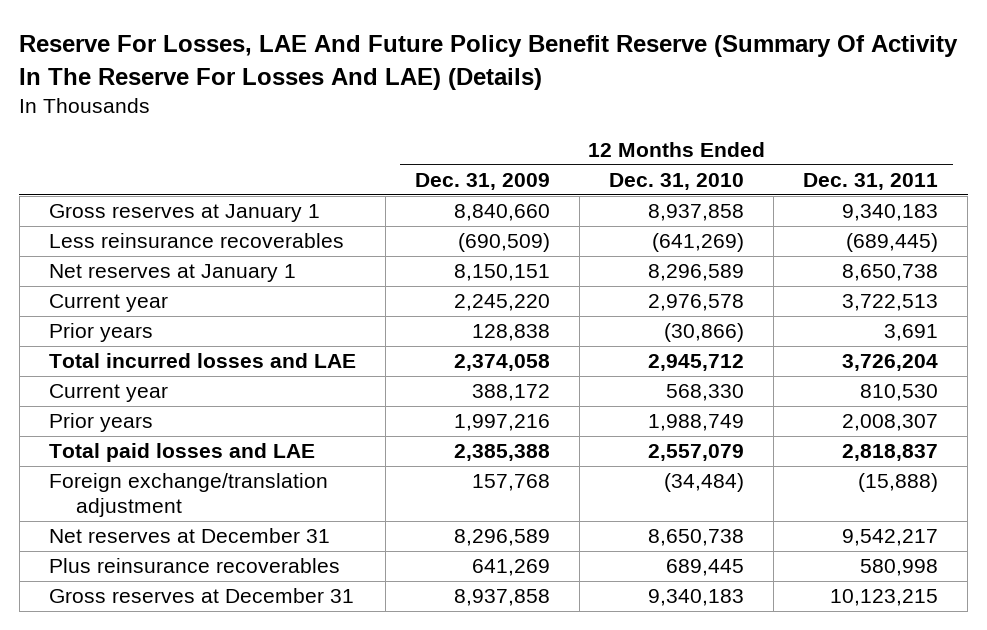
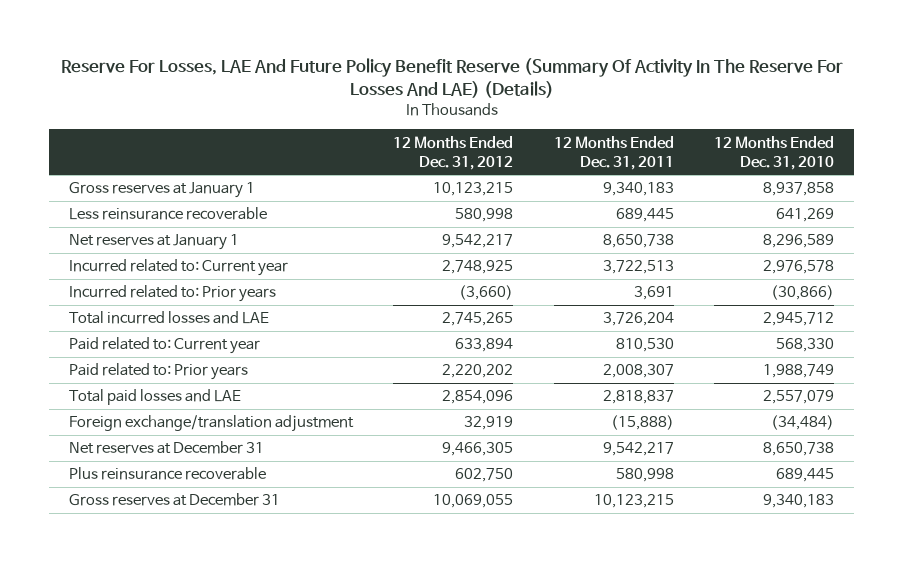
[414,172,550,190] Dec. 31, 2009 -> none
none -> [393,135,514,170] 12 Months Ended Dec. 31, 2012
[48,233,344,249] Less reinsurance recoverables -> [68,207,267,221] Less reinsurance recoverable
[652,233,745,253] (641,269) -> [776,208,835,223] 641,269
[846,233,939,253] (689,445) -> [615,208,674,223] 689,445
[48,294,168,313] Current year -> [68,259,288,277] Incurred related to: Current year
[48,323,153,343] Prior years -> [68,285,276,303] Incurred related to: Prior years
[48,384,168,403] Current year -> [68,337,260,355] Paid related to: Current year
[48,413,153,433] Prior years -> [68,363,248,381] Paid related to: Prior years
[48,558,340,574] Plus reinsurance recoverables -> [68,467,266,481] Plus reinsurance recoverable

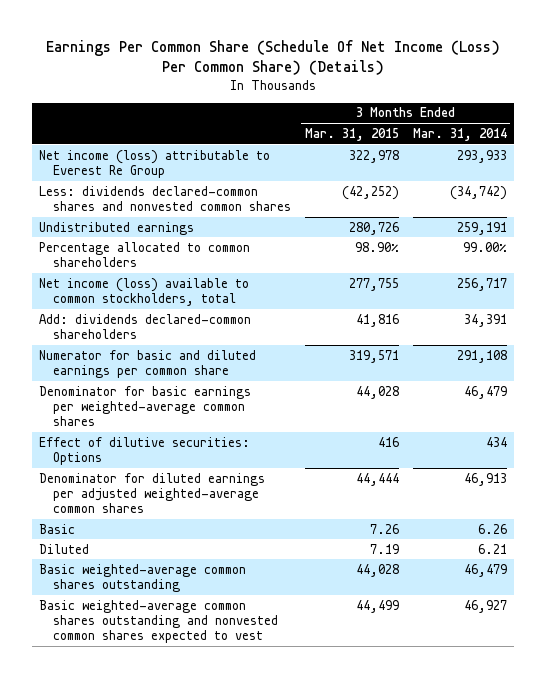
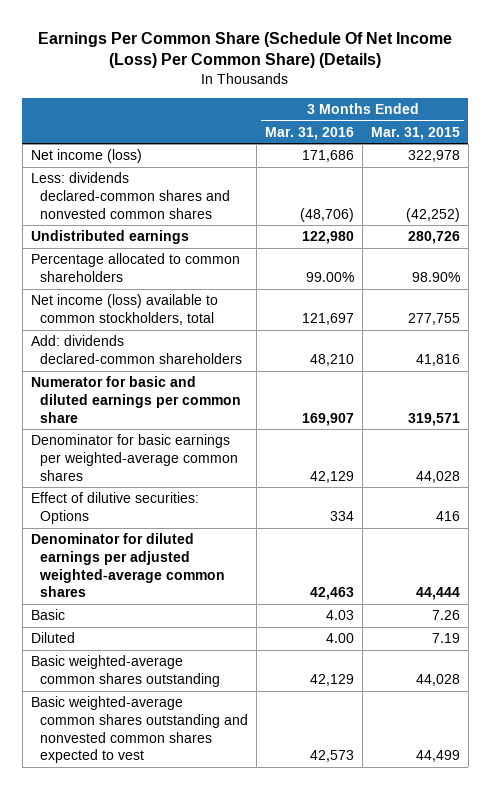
[412,127,507,141] Mar. 31, 2014 -> none
none -> [265,126,355,140] Mar. 31, 2016
[38,149,270,178] Net income (loss) attributable to Everest Re Group -> [30,149,142,164] Net income (loss)

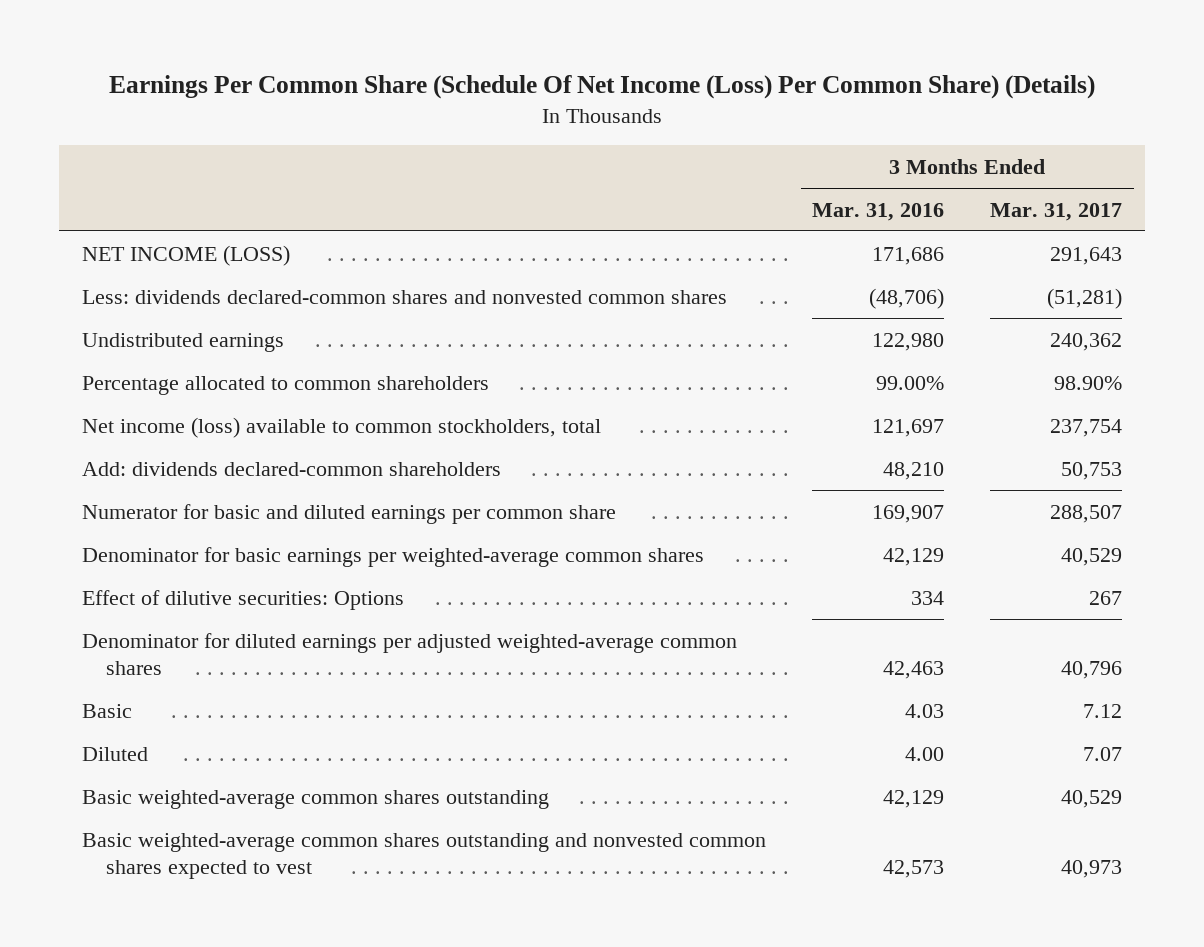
[371,126,461,140] Mar. 31, 2015 -> none
none -> [990,202,1123,221] Mar. 31, 2017
[30,149,142,164] Net income (loss) -> [81,244,290,266] NET INCOME (LOSS)

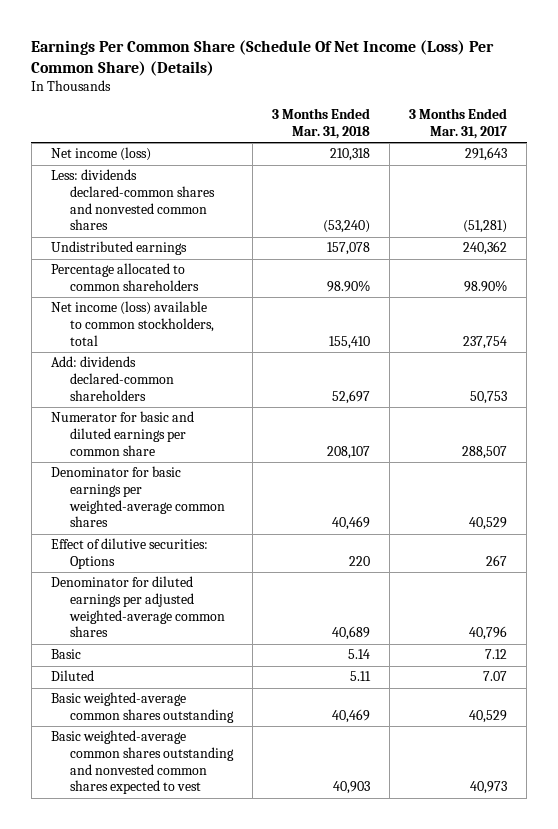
[812,202,945,221] Mar. 31, 2016 -> none
none -> [272,108,371,140] 3 Months Ended Mar. 31, 2018
[81,244,290,266] NET INCOME (LOSS) -> [50,147,151,162] Net income (loss)

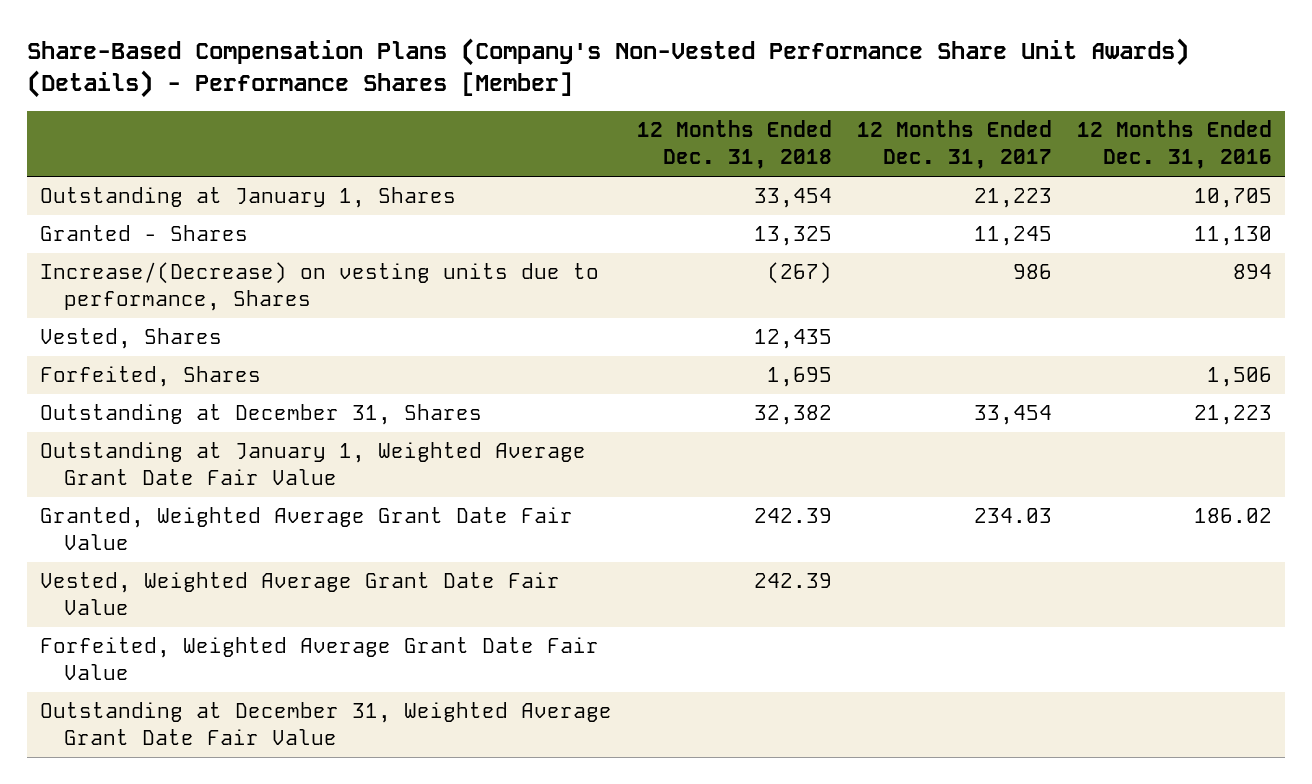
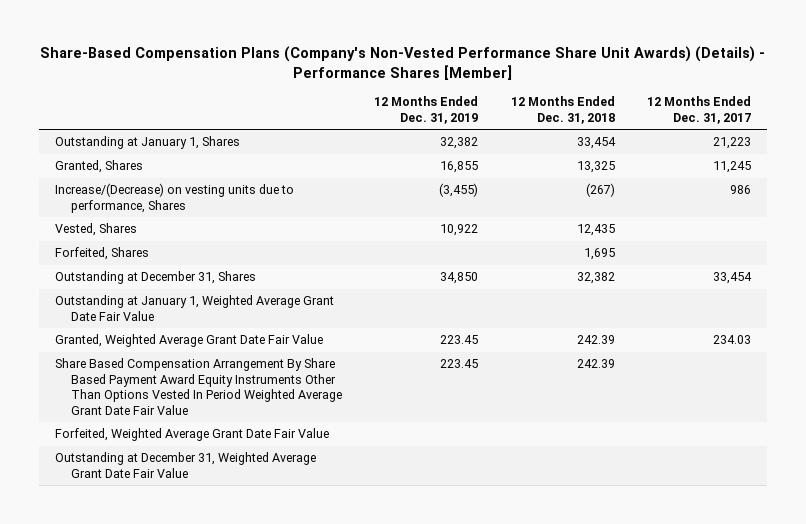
[1077,120,1273,170] 12 Months Ended Dec. 31, 2016 -> none
none -> [374,96,479,124] 12 Months Ended Dec. 31, 2019
[39,225,248,242] Granted - Shares -> [55,160,144,174] Granted, Shares
[39,572,560,615] Vested, Weighted Average Grant Date Fair Value -> [55,358,343,415] Share Based Compensation Arrangement By Share Based Payment Award Equity Instruments Other Than Options Vested In Period Weighted Average Grant Date Fair Value

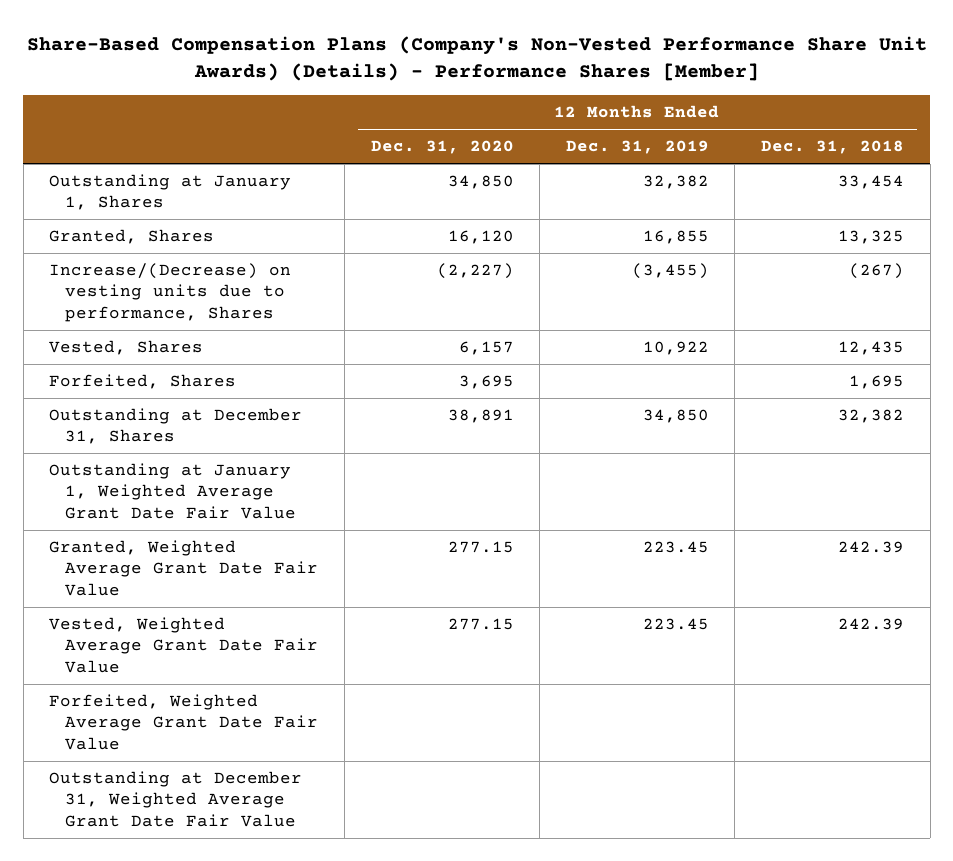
[646,96,751,124] 12 Months Ended Dec. 31, 2017 -> none
none -> [370,140,514,155] Dec. 31, 2020
[55,358,343,415] Share Based Compensation Arrangement By Share Based Payment Award Equity Instruments Other Than Options Vested In Period Weighted Average Grant Date Fair Value -> [49,617,319,673] Vested, Weighted Average Grant Date Fair Value

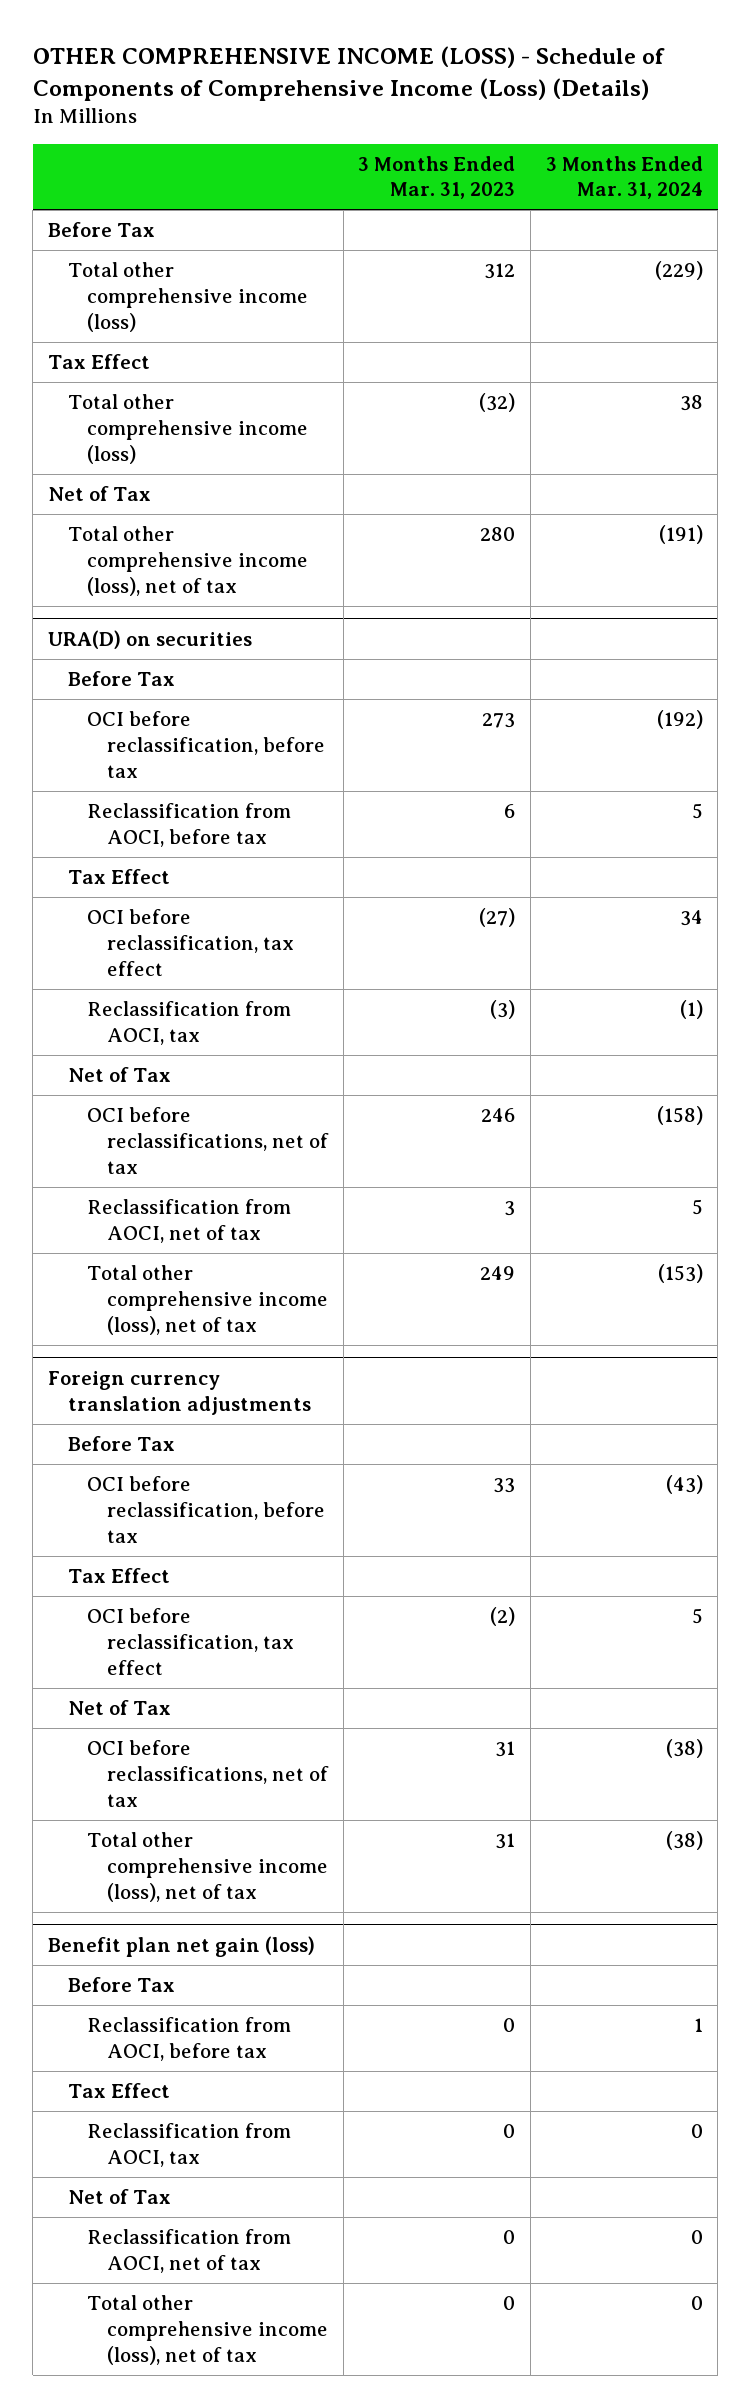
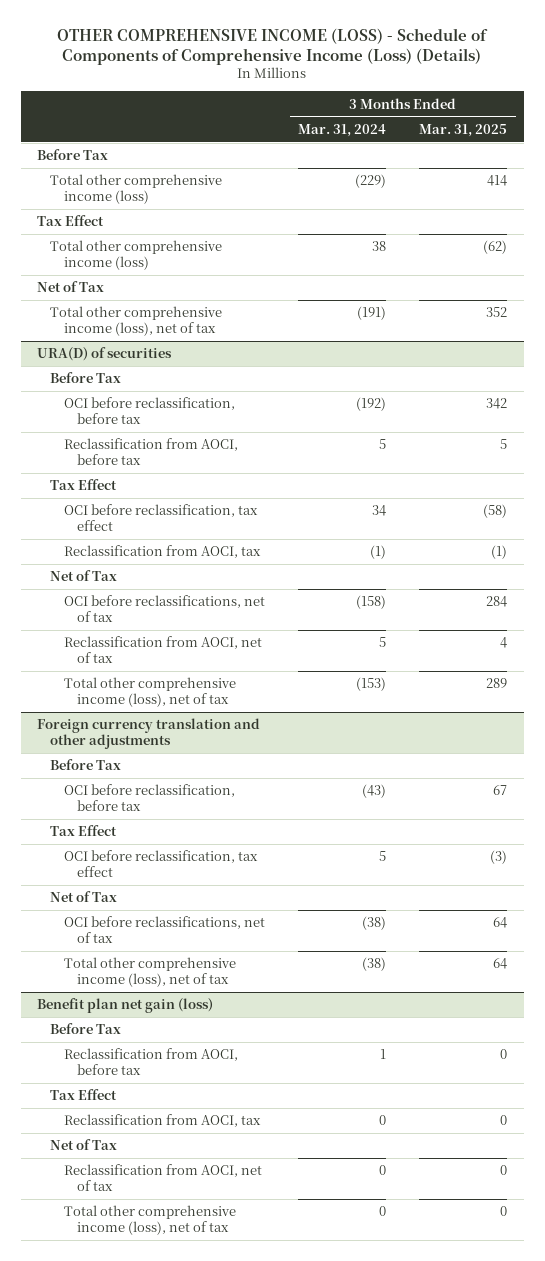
[358,155,516,200] 3 Months Ended Mar. 31, 2023 -> none
none -> [419,123,508,137] Mar. 31, 2025
[48,629,253,649] URA(D) on securities -> [37,347,173,362] URA(D) of securities
[48,1370,311,1415] Foreign currency translation adjustments -> [37,718,261,750] Foreign currency translation and other adjustments

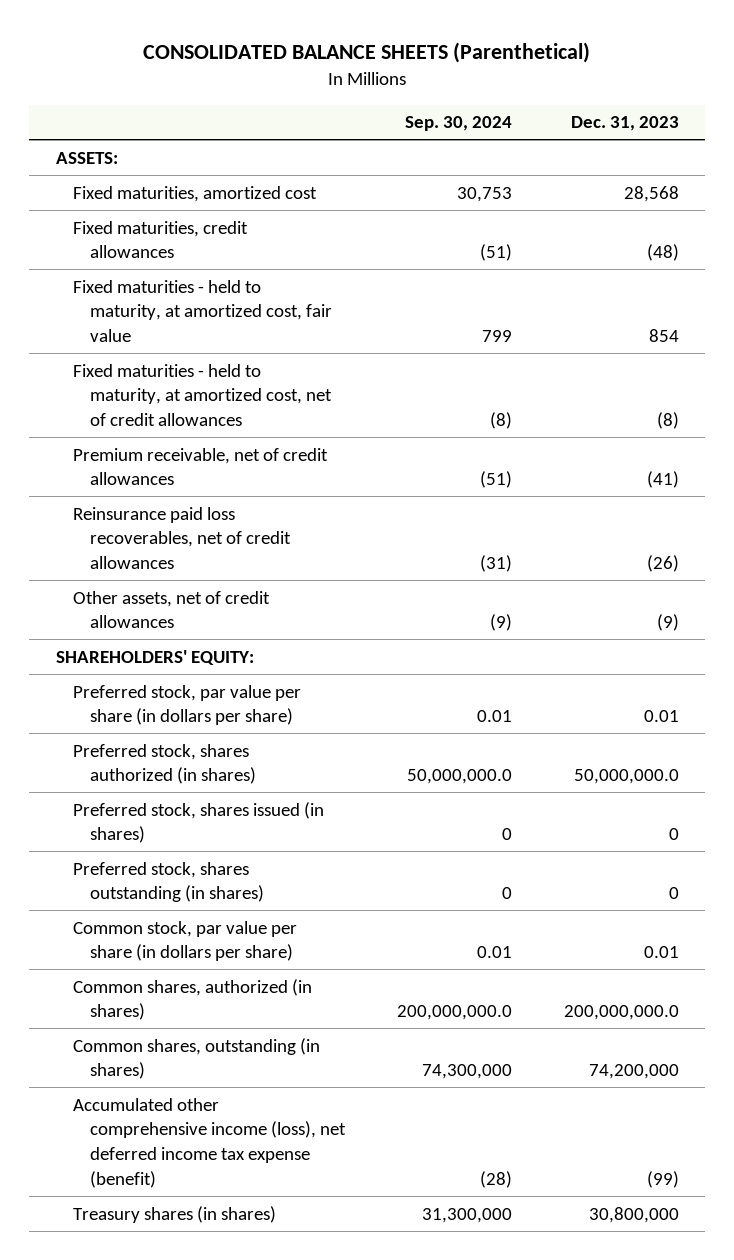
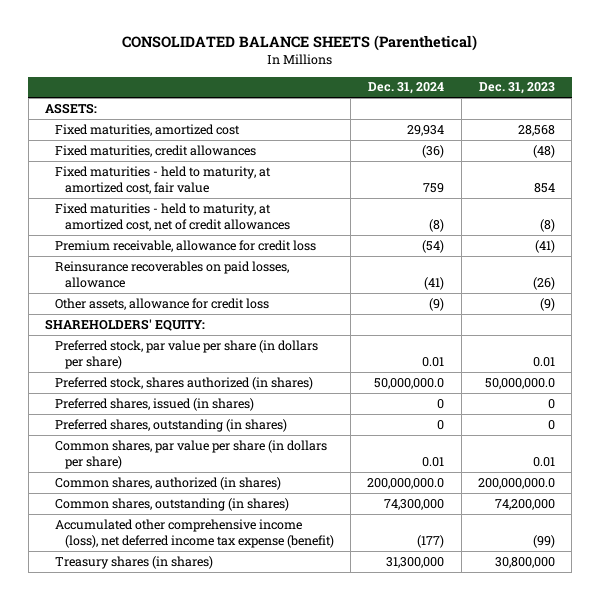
[404,116,512,132] Sep. 30, 2024 -> none
none -> [368,82,445,95] Dec. 31, 2024
[72,447,328,486] Premium receivable, net of credit allowances -> [54,239,316,252] Premium receivable, allowance for credit loss
[72,506,291,569] Reinsurance paid loss recoverables, net of credit allowances -> [54,260,289,288] Reinsurance recoverables on paid losses, allowance
[72,590,270,629] Other assets, net of credit allowances -> [54,297,269,310] Other assets, allowance for credit loss
[72,801,324,844] Preferred stock, shares issued (in shares) -> [54,397,254,411] Preferred shares, issued (in shares)
[72,861,264,903] Preferred stock, shares outstanding (in shares) -> [54,418,287,432] Preferred shares, outstanding (in shares)
[72,920,297,962] Common stock, par value per share (in dollars per share) -> [54,439,327,469] Common shares, par value per share (in dollars per share)

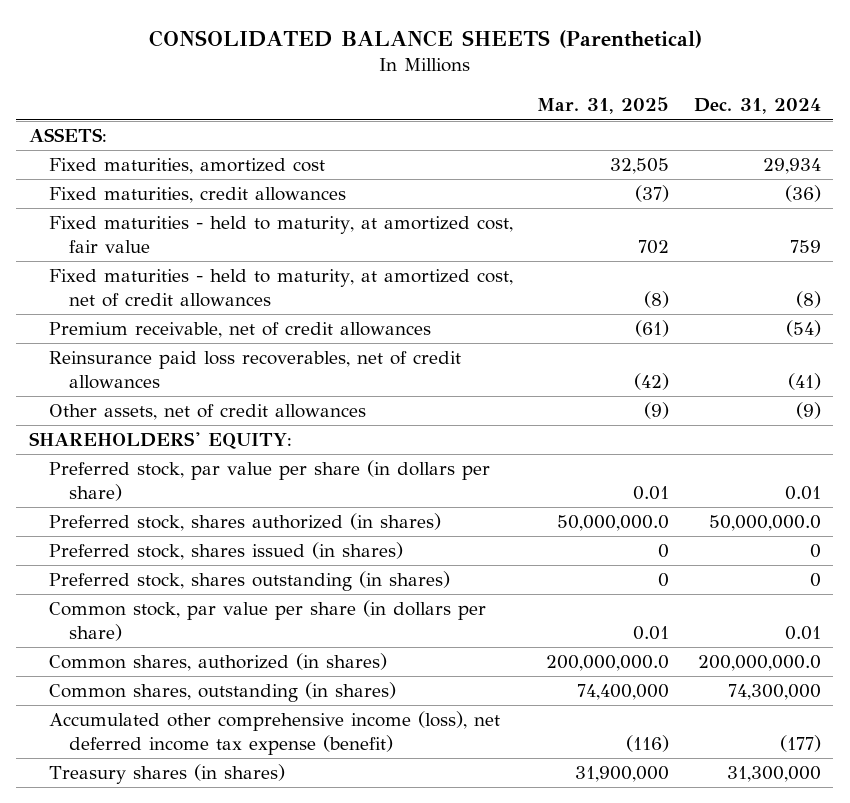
[478,82,555,95] Dec. 31, 2023 -> none
none -> [537,97,670,115] Mar. 31, 2025
[54,239,316,252] Premium receivable, allowance for credit loss -> [48,322,431,339] Premium receivable, net of credit allowances
[54,260,289,288] Reinsurance recoverables on paid losses, allowance -> [48,351,461,390] Reinsurance paid loss recoverables, net of credit allowances
[54,297,269,310] Other assets, allowance for credit loss -> [48,404,366,421] Other assets, net of credit allowances
[54,397,254,411] Preferred shares, issued (in shares) -> [48,542,403,561] Preferred stock, shares issued (in shares)
[54,418,287,432] Preferred shares, outstanding (in shares) -> [48,571,450,592] Preferred stock, shares outstanding (in shares)
[54,439,327,469] Common shares, par value per share (in dollars per share) -> [48,600,486,642] Common stock, par value per share (in dollars per share)

